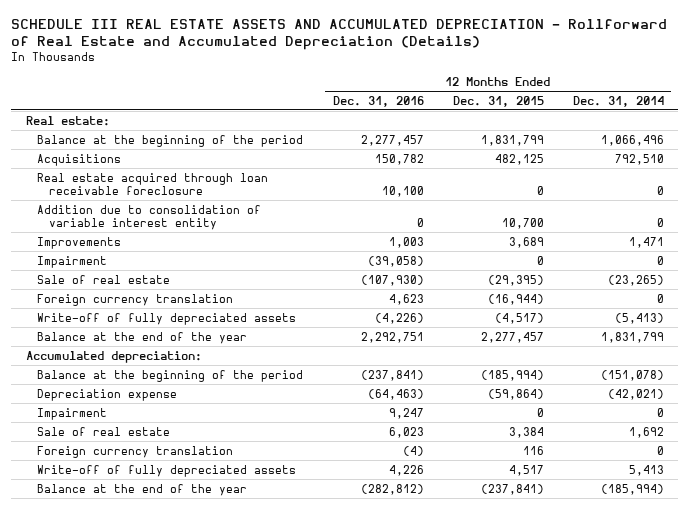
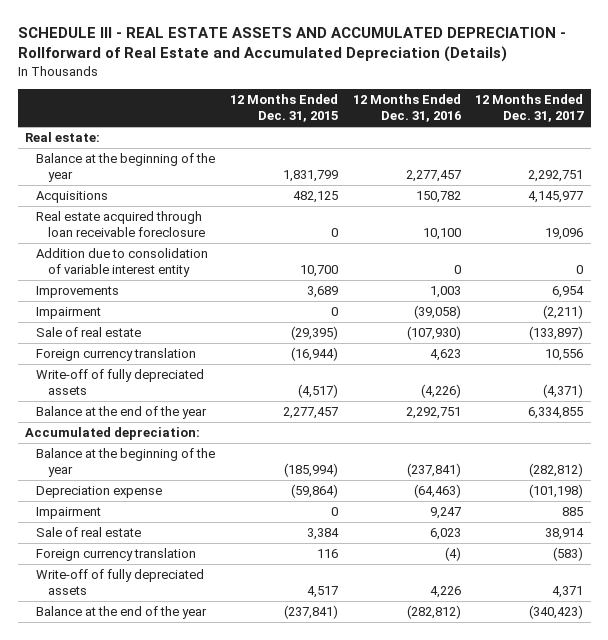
[11,18,668,51] SCHEDULE III REAL ESTATE ASSETS AND ACCUMULATED DEPRECIATION - Rollforward of Real Estate and Accumulated Depreciation (Details) -> [17,27,566,63] SCHEDULE III - REAL ESTATE ASSETS AND ACCUMULATED DEPRECIATION - Rollforward of Real Estate and Accumulated Depreciation (Details)
[572,95,664,107] Dec. 31, 2014 -> none
none -> [475,94,585,123] 12 Months Ended Dec. 31, 2017
[37,134,304,147] Balance at the beginning of the period -> [36,153,216,182] Balance at the beginning of the year
[37,369,304,382] Balance at the beginning of the period -> [36,448,216,477] Balance at the beginning of the year

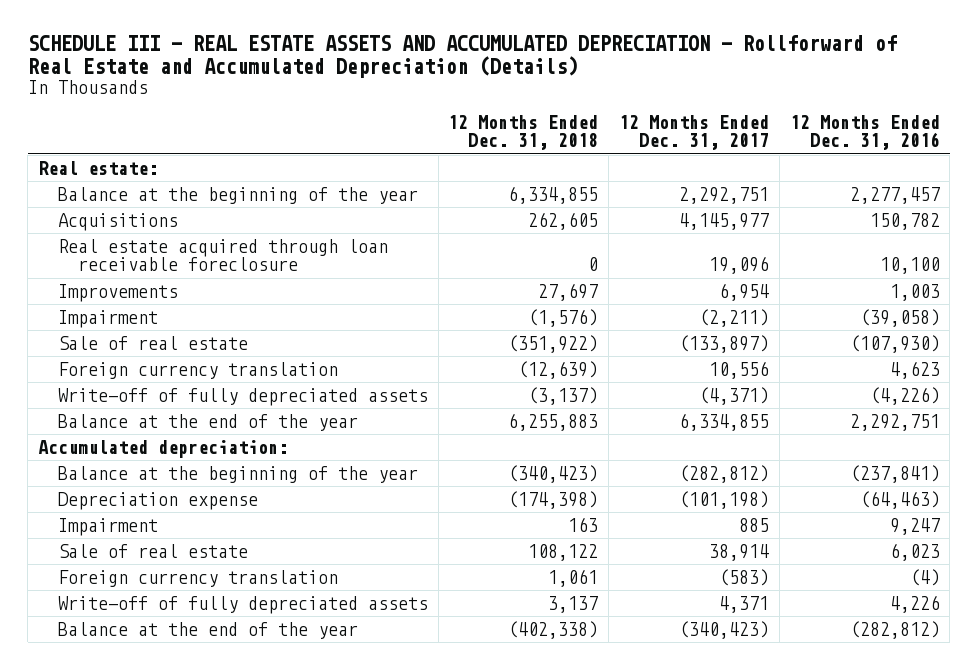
[229,94,338,123] 12 Months Ended Dec. 31, 2015 -> none
none -> [448,114,599,151] 12 Months Ended Dec. 31, 2018
[36,248,209,277] Addition due to consolidation of variable interest entity -> none

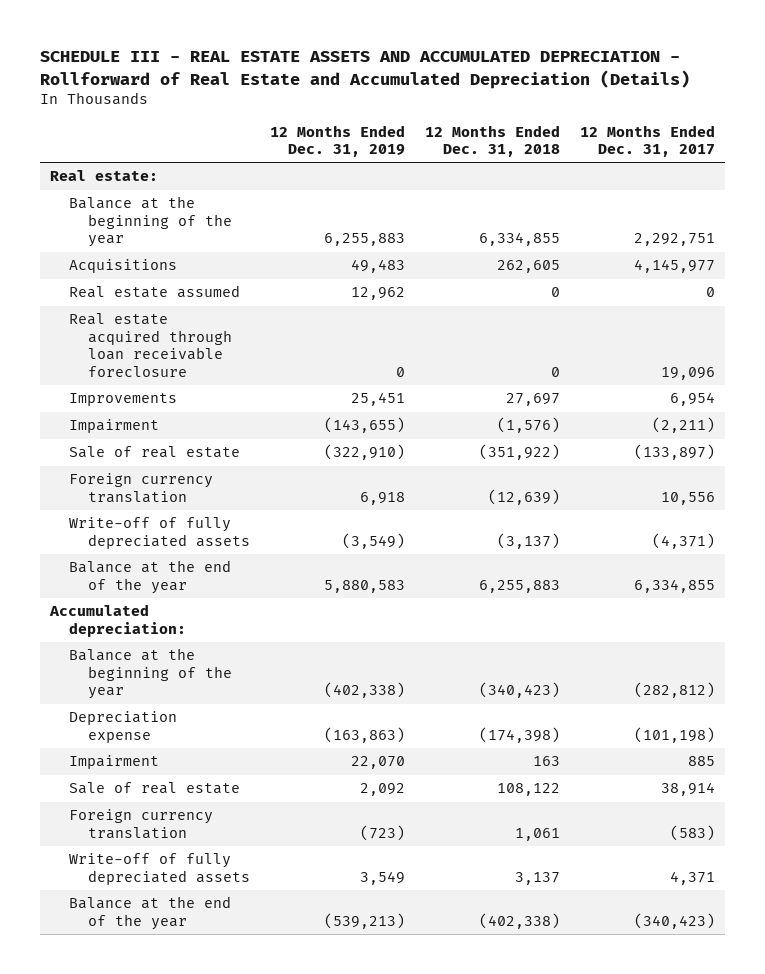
[789,114,940,151] 12 Months Ended Dec. 31, 2016 -> none
none -> [270,124,406,158] 12 Months Ended Dec. 31, 2019
none -> [69,285,241,299] Real estate assumed

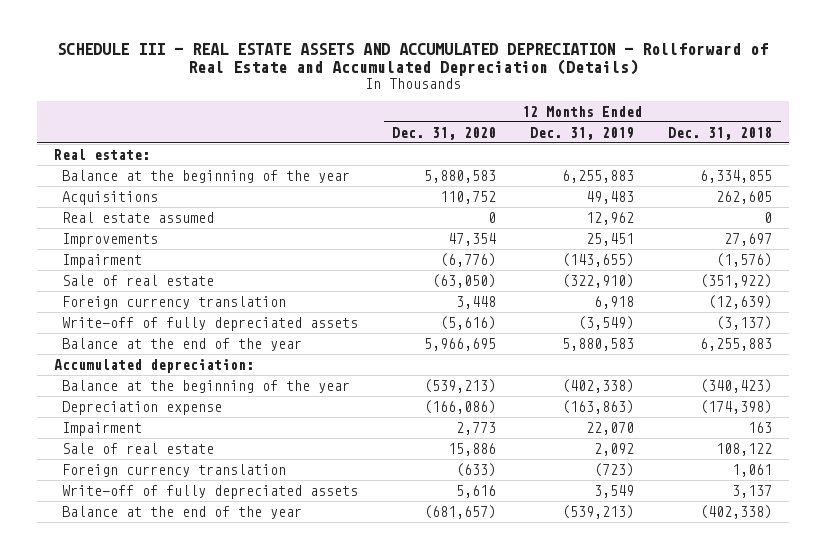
[580,124,716,158] 12 Months Ended Dec. 31, 2017 -> none
none -> [392,126,497,140] Dec. 31, 2020
[69,313,232,377] Real estate acquired through loan receivable foreclosure -> none

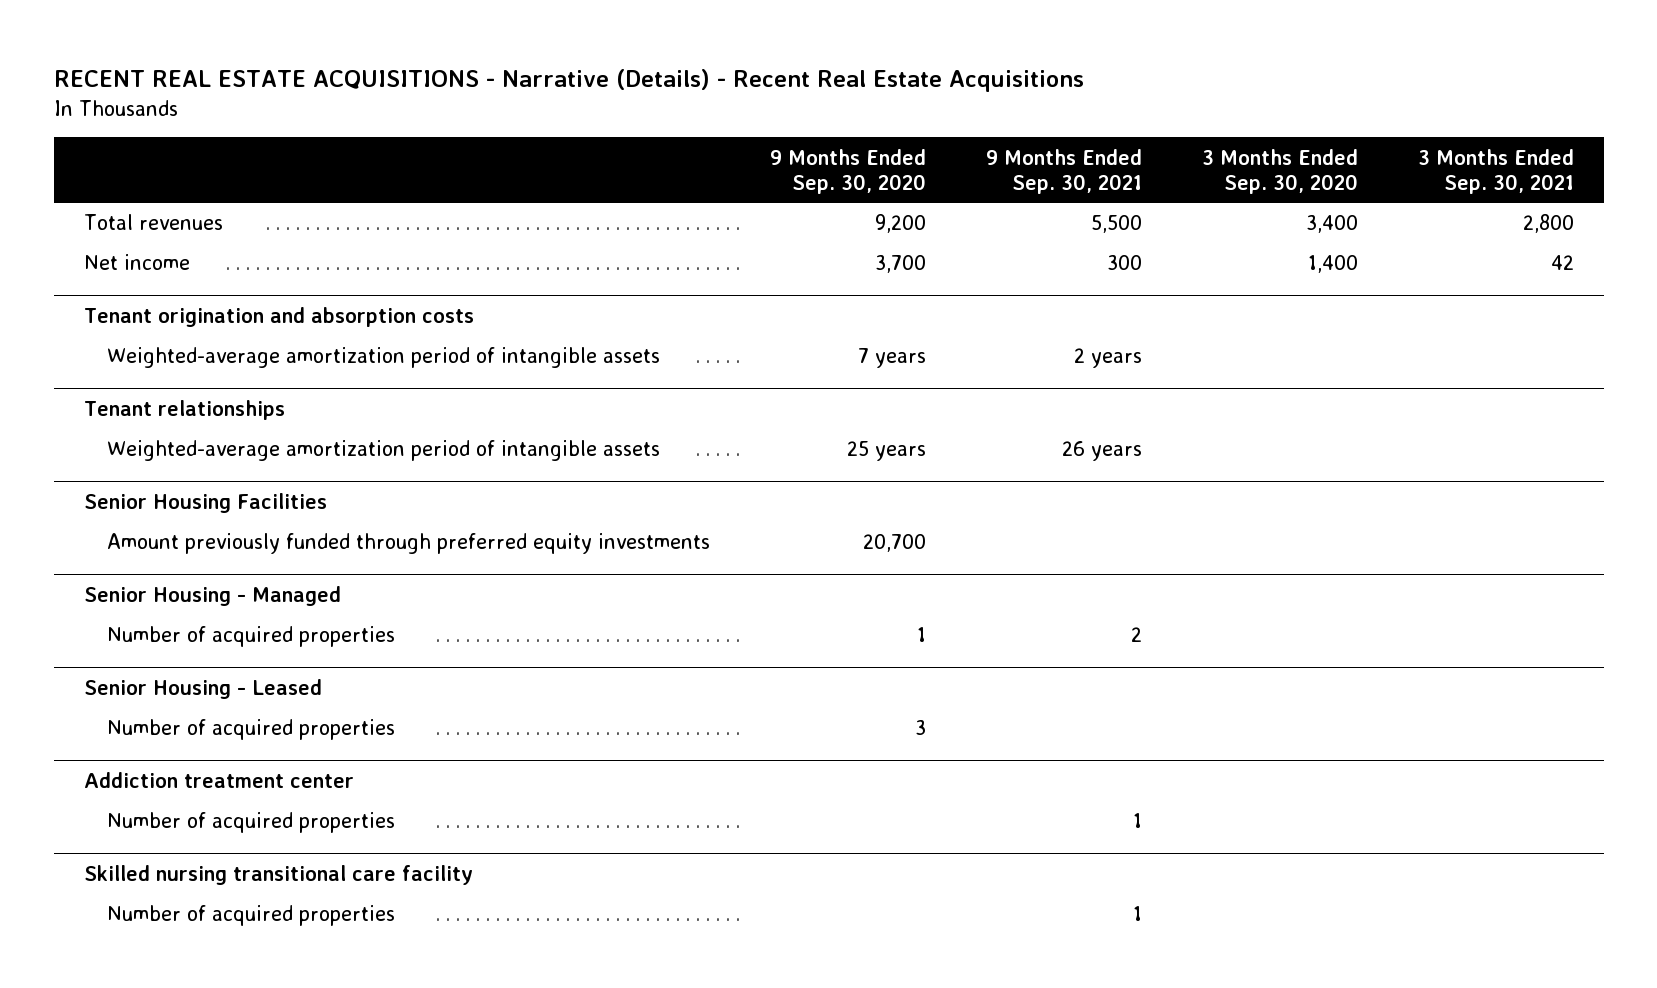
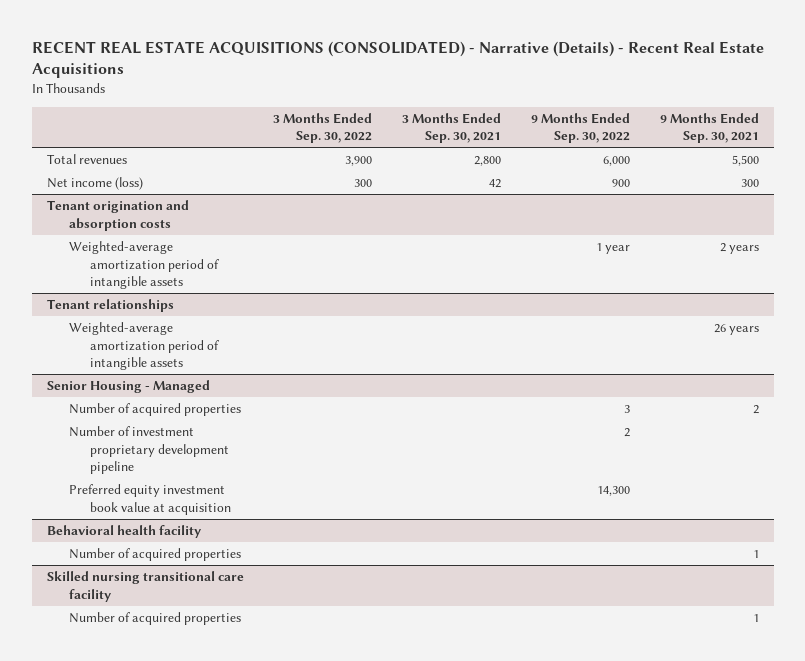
[53,68,1084,92] RECENT REAL ESTATE ACQUISITIONS - Narrative (Details) - Recent Real Estate Acquisitions -> [31,41,764,79] RECENT REAL ESTATE ACQUISITIONS (CONSOLIDATED) - Narrative (Details) - Recent Real Estate Acquisitions
[769,148,926,194] 9 Months Ended Sep. 30, 2020 -> none
[1201,148,1358,194] 3 Months Ended Sep. 30, 2020 -> none
none -> [273,112,373,144] 3 Months Ended Sep. 30, 2022
none -> [531,112,631,144] 9 Months Ended Sep. 30, 2022
[83,254,190,271] Net income -> [46,177,143,191] Net income (loss)
[83,492,327,513] Senior Housing Facilities -> none
[107,533,711,555] Amount previously funded through preferred equity investments -> none
[107,719,396,741] Number of acquired properties -> none
[83,771,354,788] Addiction treatment center -> none
none -> [68,426,230,475] Number of investment proprietary development pipeline
none -> [68,484,232,515] Preferred equity investment book value at acquisition
[83,678,322,699] Senior Housing - Leased -> [46,525,201,539] Behavioral health facility

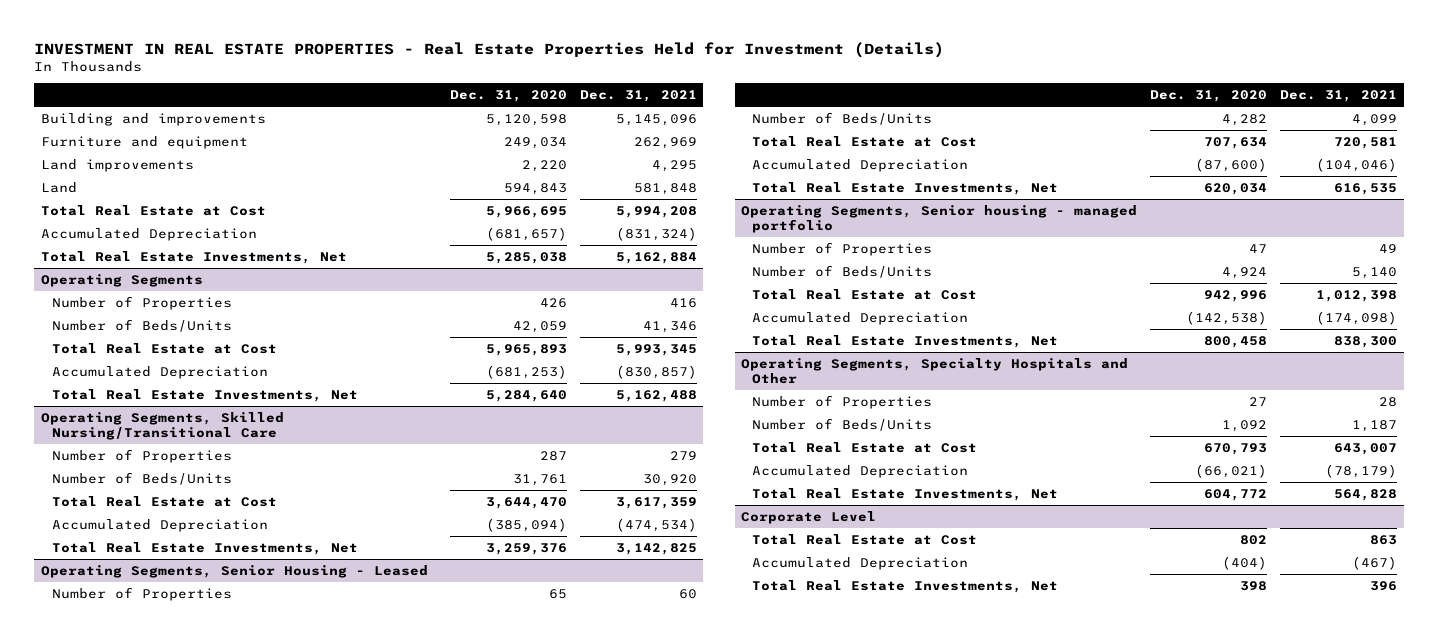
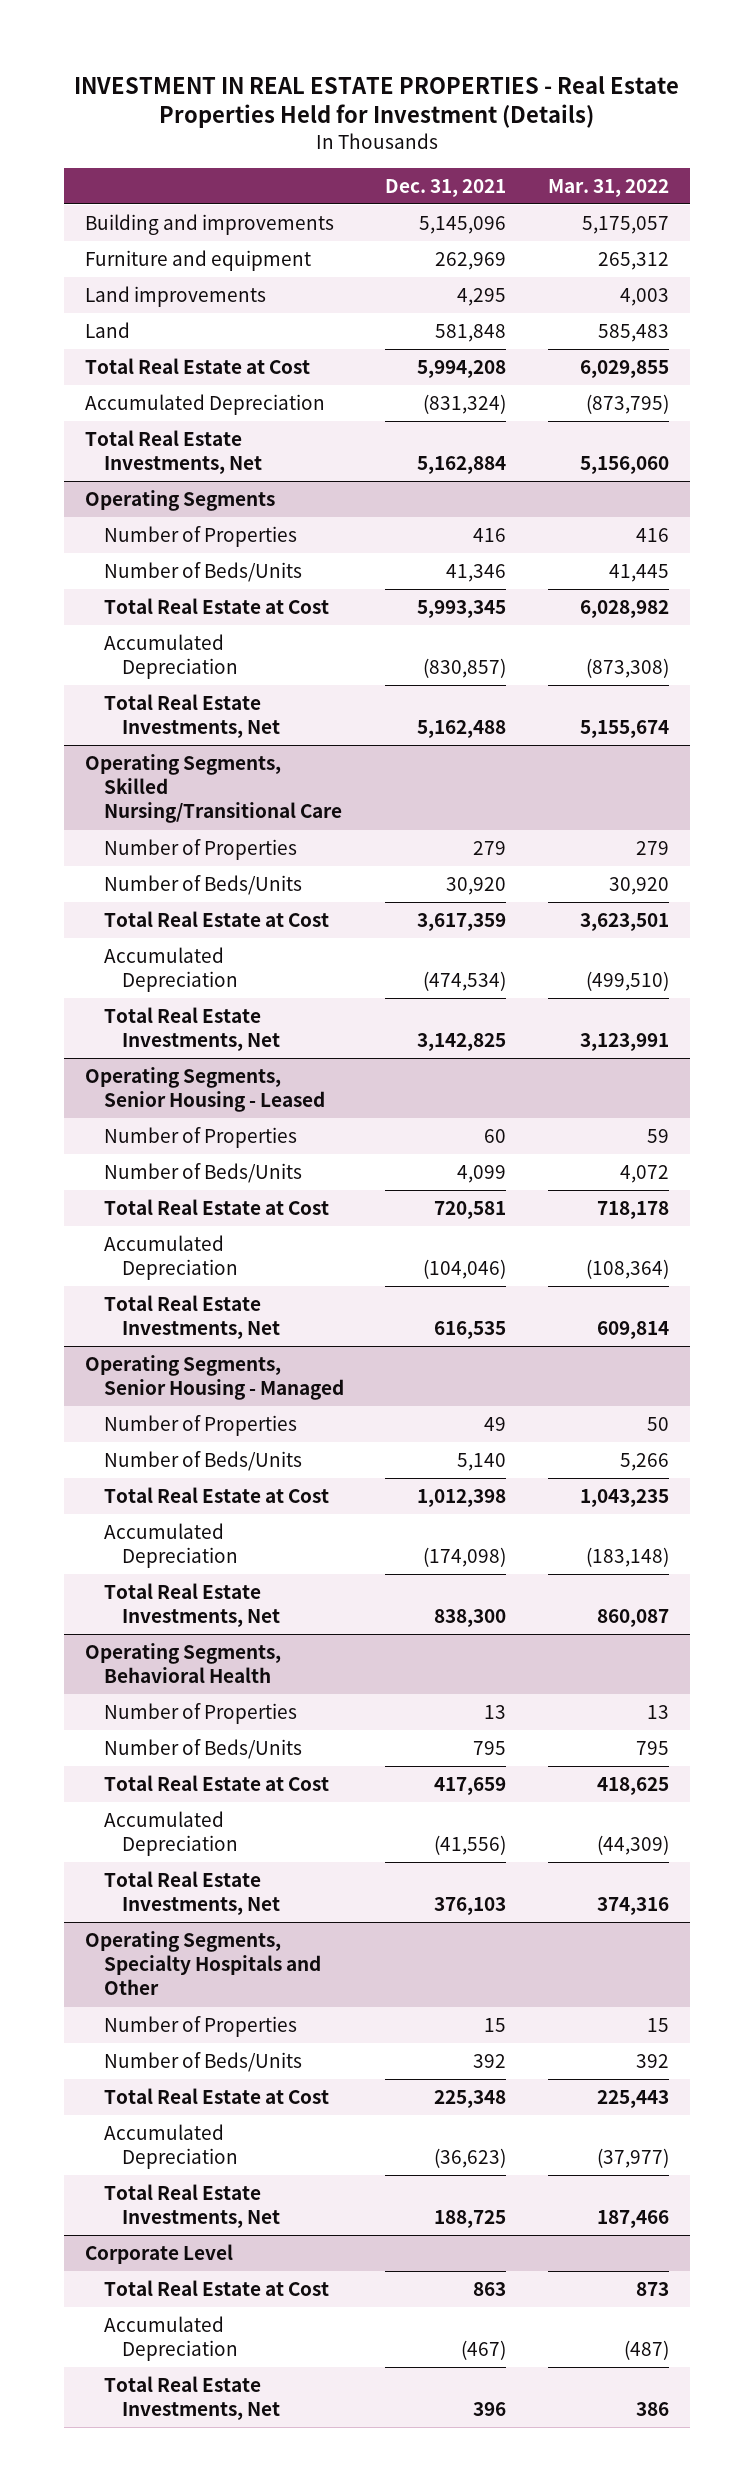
[449,90,567,103] Dec. 31, 2020 -> none
none -> [548,178,670,197] Mar. 31, 2022
[741,204,1138,234] Operating Segments, Senior housing - managed portfolio -> [85,1355,344,1401] Operating Segments, Senior Housing - Managed
none -> [85,1643,282,1684] Operating Segments, Behavioral Health
none -> [103,1703,297,1725] Number of Properties
none -> [103,1739,302,1760] Number of Beds/Units
none -> [103,1775,329,1792] Total Real Estate at Cost
none -> [103,1811,239,1857] Accumulated Depreciation
none -> [103,1871,281,1916] Total Real Estate Investments, Net
[1379,396,1398,407] 28 -> [484,2018,507,2033] 15
[1352,419,1398,432] 1,187 -> [473,2054,507,2069] 392
[1334,442,1398,455] 643,007 -> [434,2090,507,2109] 225,348
[1325,463,1398,478] (78,179) -> [434,2148,507,2169] (36,623)
[1334,488,1398,501] 564,828 -> [434,2210,507,2229] 188,725

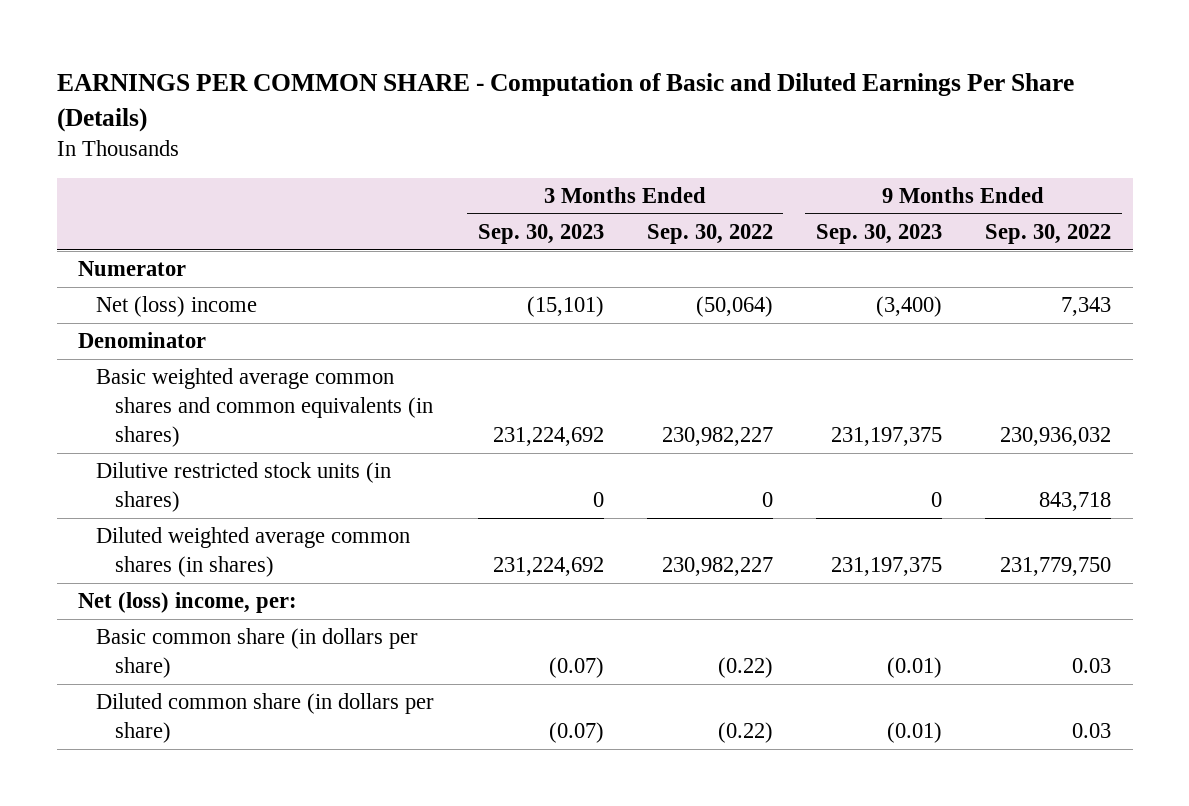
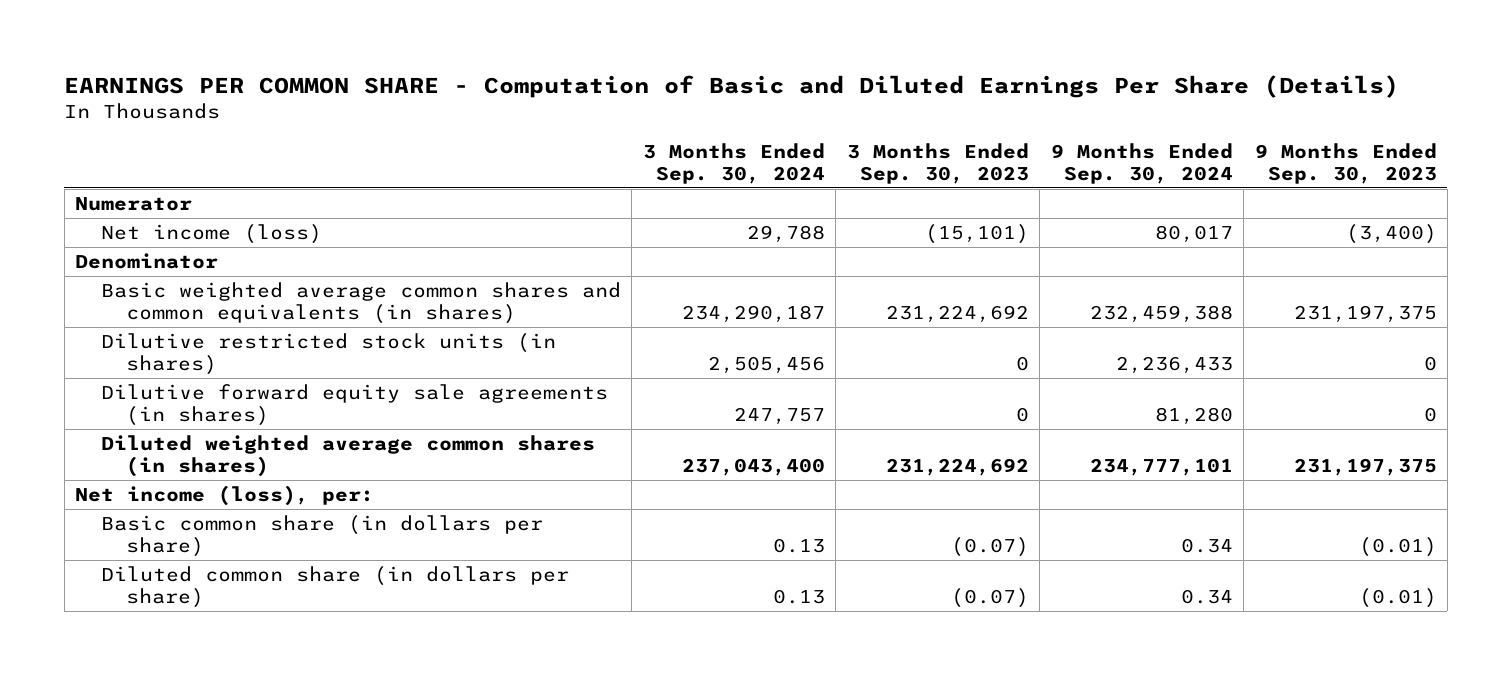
[646,224,773,245] Sep. 30, 2022 -> none
[984,224,1111,245] Sep. 30, 2022 -> none
none -> [642,142,825,184] 3 Months Ended Sep. 30, 2024
none -> [1050,142,1233,184] 9 Months Ended Sep. 30, 2024
[96,296,258,318] Net (loss) income -> [100,224,322,245] Net income (loss)
none -> [100,384,608,427] Dilutive forward equity sale agreements (in shares)
[78,592,298,614] Net (loss) income, per: -> [75,485,375,507] Net income (loss), per:

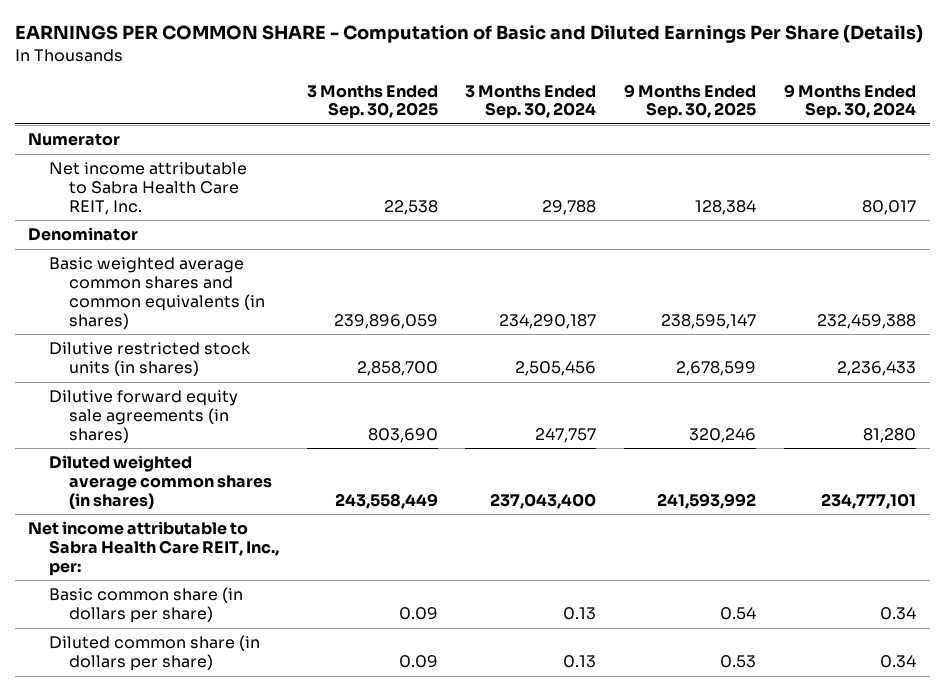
[846,142,1029,184] 3 Months Ended Sep. 30, 2023 -> none
[1254,142,1437,184] 9 Months Ended Sep. 30, 2023 -> none
none -> [306,84,438,120] 3 Months Ended Sep. 30, 2025
none -> [624,83,757,120] 9 Months Ended Sep. 30, 2025
[100,224,322,245] Net income (loss) -> [48,162,247,215] Net income attributable to Sabra Health Care REIT, Inc.
[75,485,375,507] Net income (loss), per: -> [28,521,279,576] Net income attributable to Sabra Health Care REIT, Inc., per:

